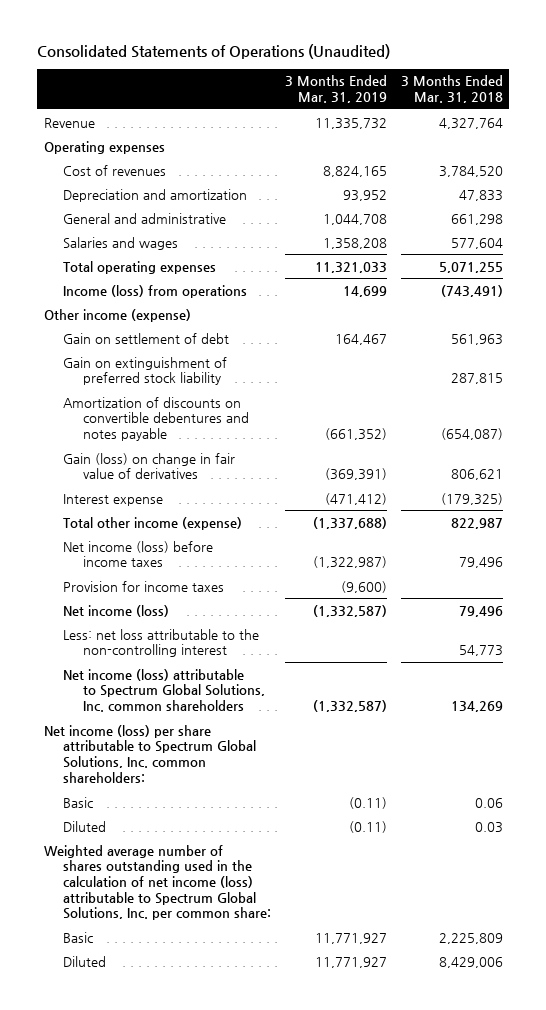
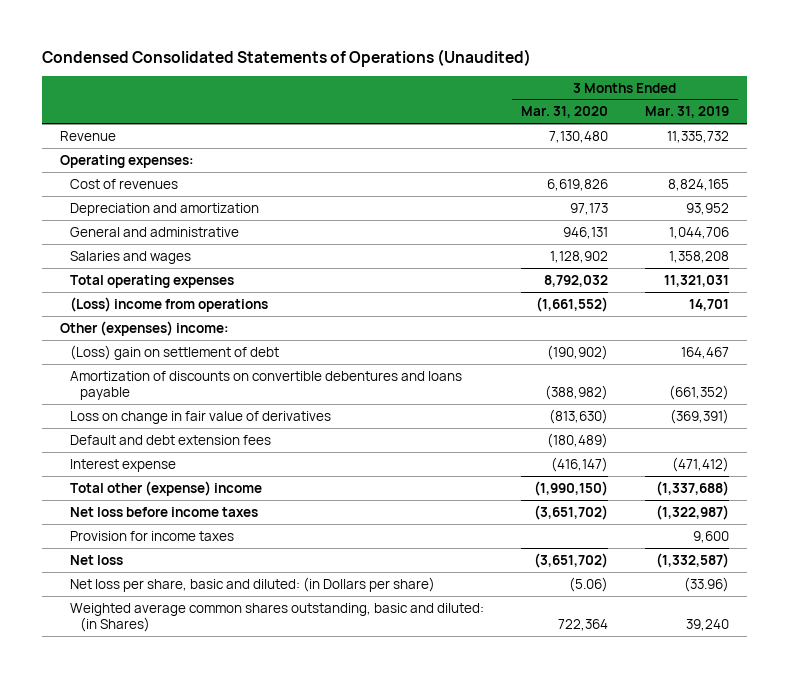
[36,44,390,60] Consolidated Statements of Operations (Unaudited) -> [41,48,531,67] Condensed Consolidated Statements of Operations (Unaudited)
[400,75,503,103] 3 Months Ended Mar. 31, 2018 -> none
none -> [520,106,608,119] Mar. 31, 2020
[43,140,165,154] Operating expenses -> [60,154,195,168] Operating expenses:
[322,213,387,225] 1,044,708 -> [668,226,729,239] 1,044,706
[63,356,228,386] Gain on extinguishment of preferred stock liability -> none
[314,261,387,273] 11,321,033 -> [663,274,729,287] 11,321,031
[63,284,248,298] Income (loss) from operations -> [70,296,269,312] (Loss) income from operations
[342,285,387,297] 14,699 -> [688,298,729,311] 14,701
[43,308,191,322] Other income (expense) -> [60,320,230,336] Other (expenses) income:
[63,332,230,344] Gain on settlement of debt -> [70,344,280,360] (Loss) gain on settlement of debt
[63,396,249,442] Amortization of discounts on convertible debentures and notes payable -> [70,370,463,400] Amortization of discounts on convertible debentures and loans payable
[63,452,236,480] Gain (loss) on change in fair value of derivatives -> [70,410,332,424] Loss on change in fair value of derivatives
none -> [70,434,272,445] Default and debt extension fees
[63,604,170,617] Net income (loss) -> none
[63,628,260,658] Less: net loss attributable to the non-controlling interest -> none
[43,724,257,783] Net income (loss) per share attributable to Spectrum Global Solutions, Inc. common shareholders: -> none
[63,796,94,808] Basic -> none
[63,820,107,832] Diluted -> none
[43,844,272,921] Weighted average number of shares outstanding used in the calculation of net income (loss) attributable to Spectrum Global Solutions, Inc. per common share: -> none
[63,931,94,943] Basic -> none
[63,955,107,967] Diluted -> none
[63,516,243,530] Total other income (expense) -> [70,480,263,496] Total other (expense) income
[63,540,214,568] Net income (loss) before income taxes -> [70,506,259,517] Net loss before income taxes
[340,580,387,593] (9,600) -> [692,530,729,543] 9,600
[63,668,265,713] Net income (loss) attributable to Spectrum Global Solutions, Inc. common shareholders -> [70,554,124,565] Net loss
none -> [70,576,436,592] Net loss per share, basic and diluted: (in Dollars per share)
none -> [70,602,485,632] Weighted average common shares outstanding, basic and diluted: (in Shares)

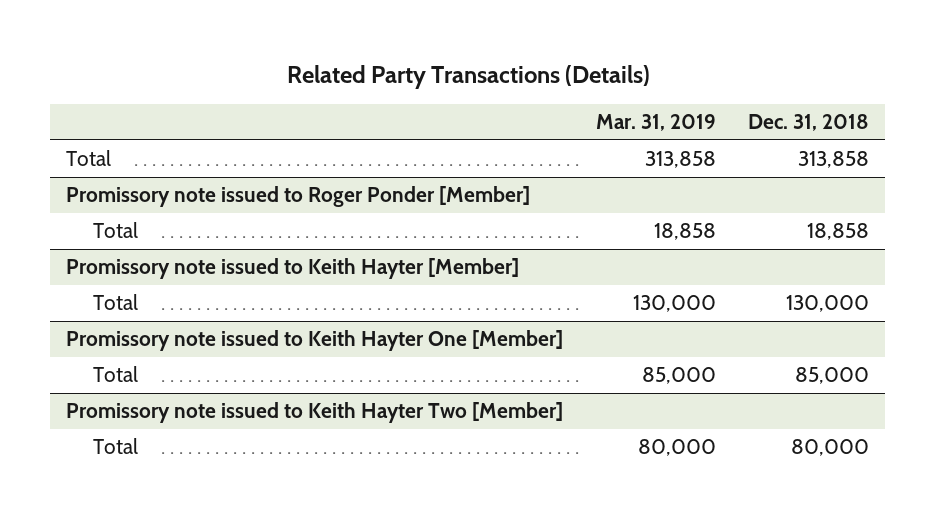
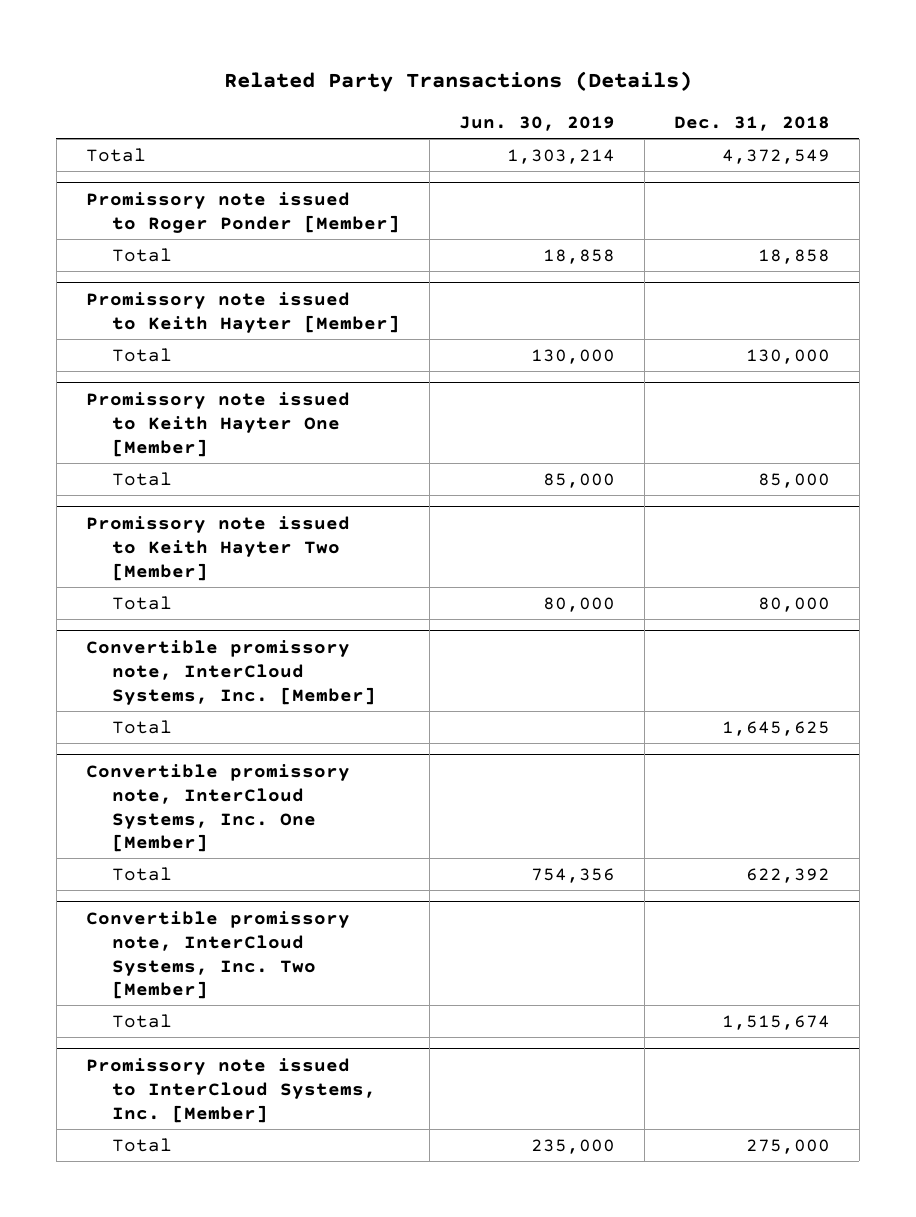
[595,113,716,131] Mar. 31, 2019 -> none
none -> [458,116,615,132] Jun. 30, 2019
[797,151,869,169] 313,858 -> [721,148,830,164] 4,372,549
none -> [85,639,376,705] Convertible promissory note, InterCloud Systems, Inc. [Member]
none -> [111,719,172,734] Total
none -> [85,763,350,853] Convertible promissory note, InterCloud Systems, Inc. One [Member]
none -> [111,866,172,881] Total
none -> [85,910,350,1000] Convertible promissory note, InterCloud Systems, Inc. Two [Member]
none -> [111,1013,172,1028] Total
none -> [85,1057,376,1123] Promissory note issued to InterCloud Systems, Inc. [Member]
none -> [111,1137,172,1152] Total

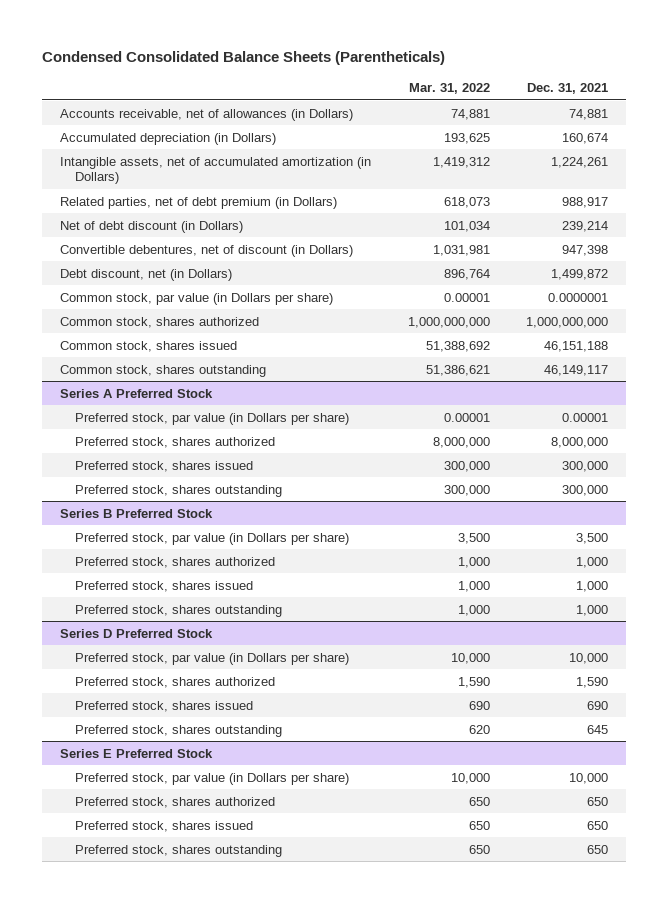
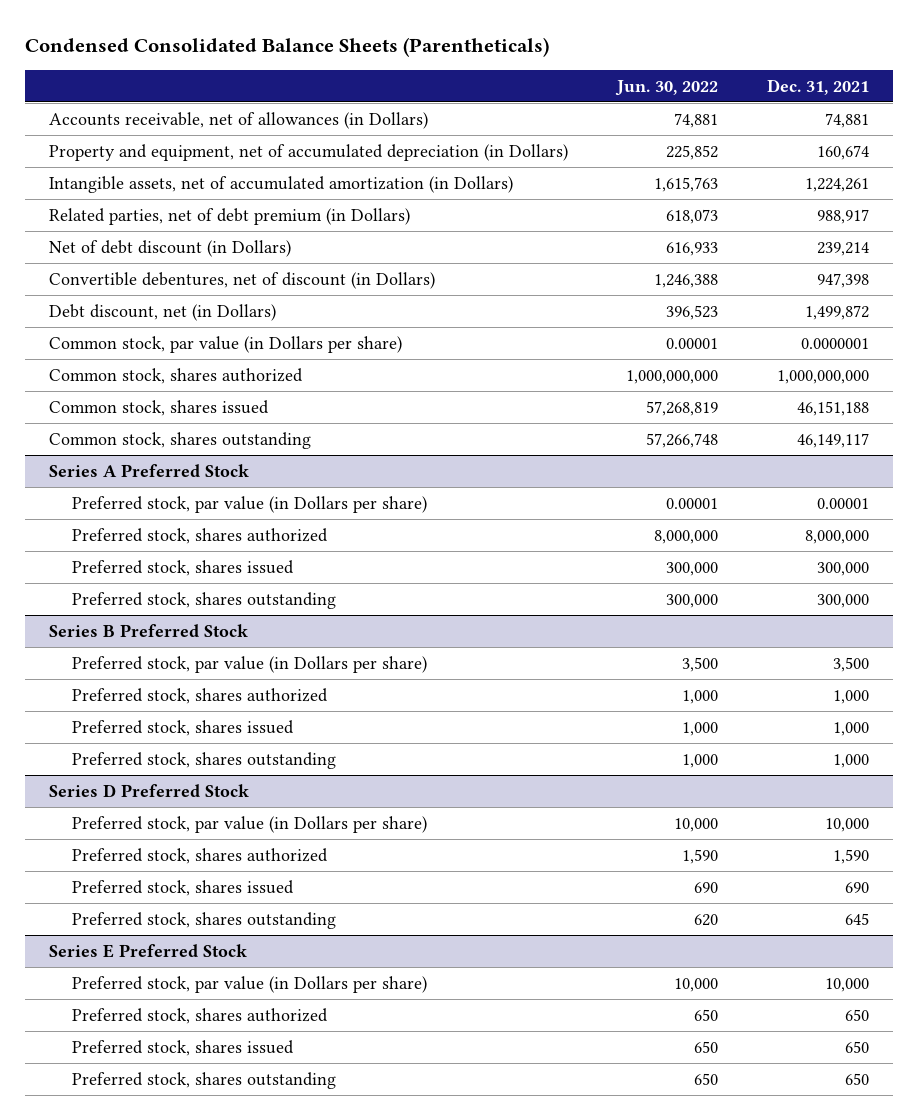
[408,82,490,94] Mar. 31, 2022 -> none
none -> [614,79,718,96] Jun. 30, 2022
[60,132,277,145] Accumulated depreciation (in Dollars) -> [49,143,569,161] Property and equipment, net of accumulated depreciation (in Dollars)

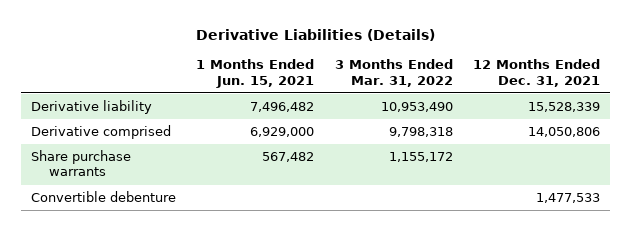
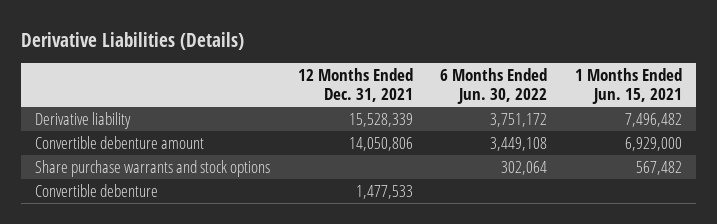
[334,59,453,87] 3 Months Ended Mar. 31, 2022 -> none
none -> [440,67,548,105] 6 Months Ended Jun. 30, 2022
[31,125,172,140] Derivative comprised -> [34,135,204,149] Convertible debenture amount
[31,150,132,177] Share purchase warrants -> [34,159,270,177] Share purchase warrants and stock options

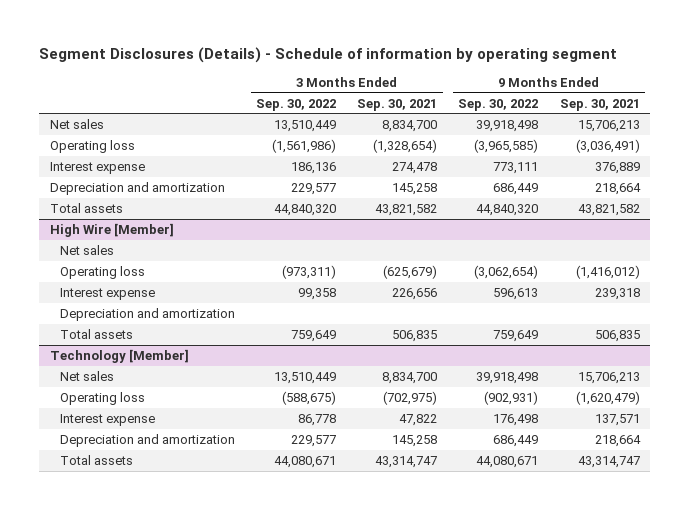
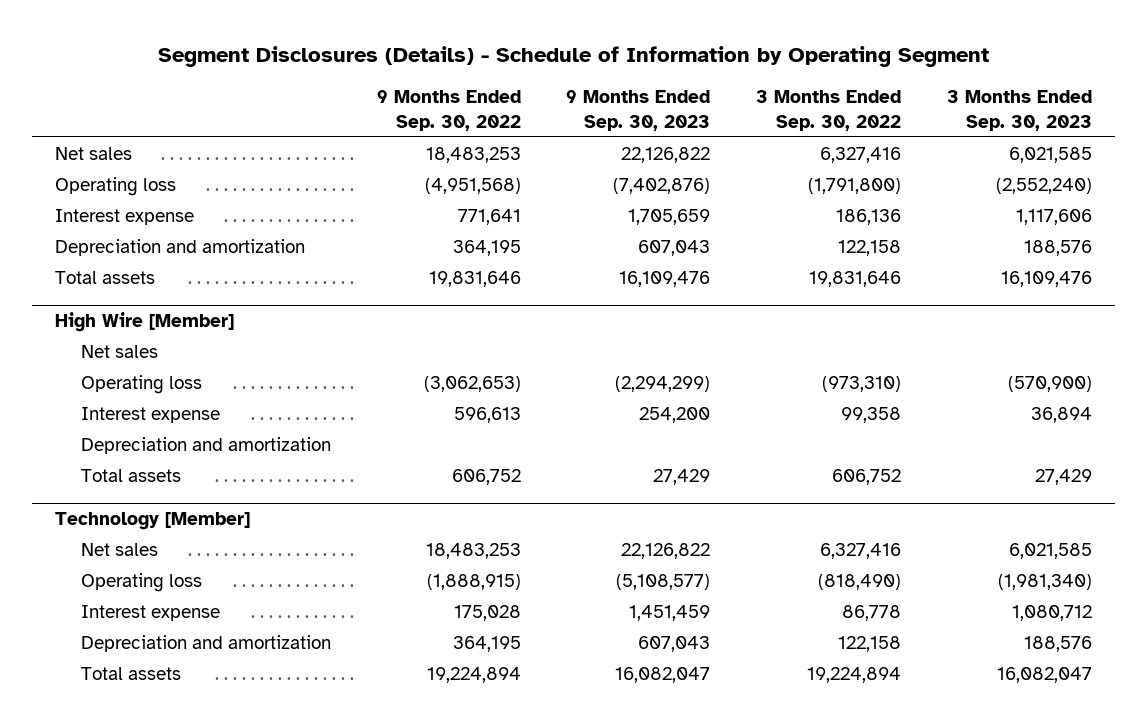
[39,47,618,64] Segment Disclosures (Details) - Schedule of information by operating segment -> [157,46,989,68] Segment Disclosures (Details) - Schedule of Information by Operating Segment
[357,98,438,111] Sep. 30, 2021 -> none
[559,98,640,111] Sep. 30, 2021 -> none
none -> [566,90,711,131] 9 Months Ended Sep. 30, 2023
none -> [946,90,1092,131] 3 Months Ended Sep. 30, 2023
[274,119,337,132] 13,510,449 -> [820,146,902,163] 6,327,416
[476,119,539,132] 39,918,498 -> [425,146,521,163] 18,483,253
[272,138,337,153] (1,561,986) -> [808,177,902,194] (1,791,800)
[474,138,539,153] (3,965,585) -> [424,177,521,194] (4,951,568)
[493,161,539,174] 773,111 -> [457,208,521,225] 771,641
[291,182,337,195] 229,577 -> [838,239,902,256] 122,158
[493,182,539,195] 686,449 -> [452,239,521,256] 364,195
[274,203,337,216] 44,840,320 -> [809,270,902,287] 19,831,646
[476,203,539,216] 44,840,320 -> [428,270,521,287] 19,831,646
[282,264,337,279] (973,311) -> [822,375,902,392] (973,310)
[474,264,539,279] (3,062,654) -> [423,375,521,392] (3,062,653)
[291,329,337,342] 759,649 -> [832,468,902,485] 606,752
[493,329,539,342] 759,649 -> [451,468,521,485] 606,752
[274,371,337,384] 13,510,449 -> [820,542,902,559] 6,327,416
[476,371,539,384] 39,918,498 -> [425,542,521,559] 18,483,253
[282,390,337,405] (588,675) -> [818,573,902,590] (818,490)
[484,390,539,405] (902,931) -> [426,573,521,590] (1,888,915)
[493,413,539,426] 176,498 -> [453,604,521,621] 175,028
[291,434,337,447] 229,577 -> [838,635,902,652] 122,158
[493,434,539,447] 686,449 -> [452,635,521,652] 364,195
[274,455,337,468] 44,080,671 -> [807,666,902,683] 19,224,894
[476,455,539,468] 44,080,671 -> [426,666,521,683] 19,224,894

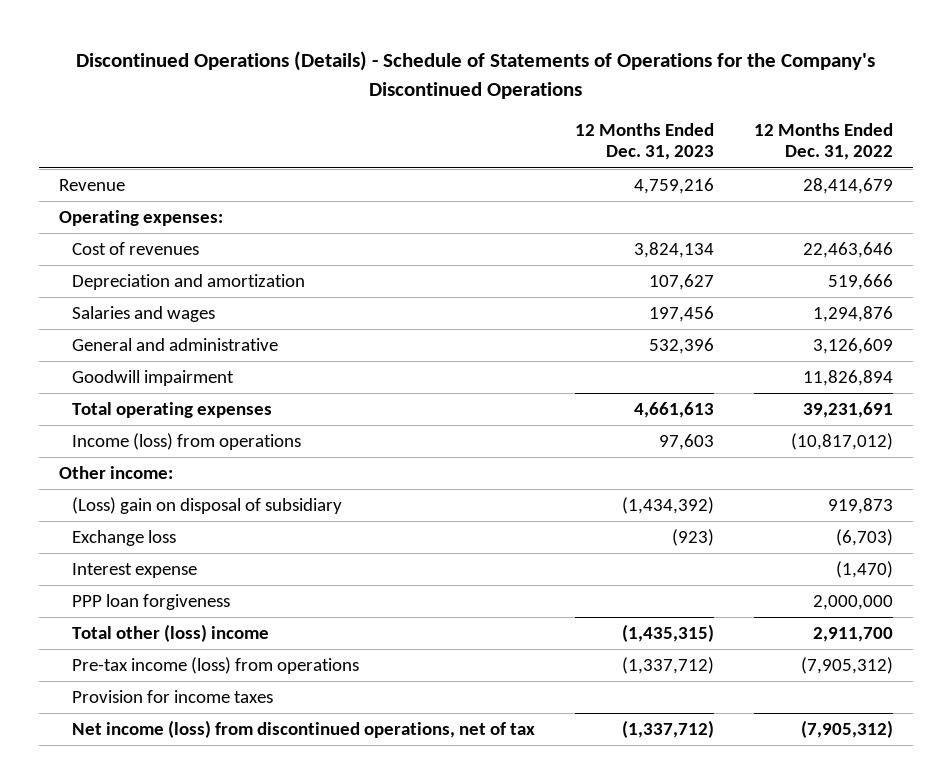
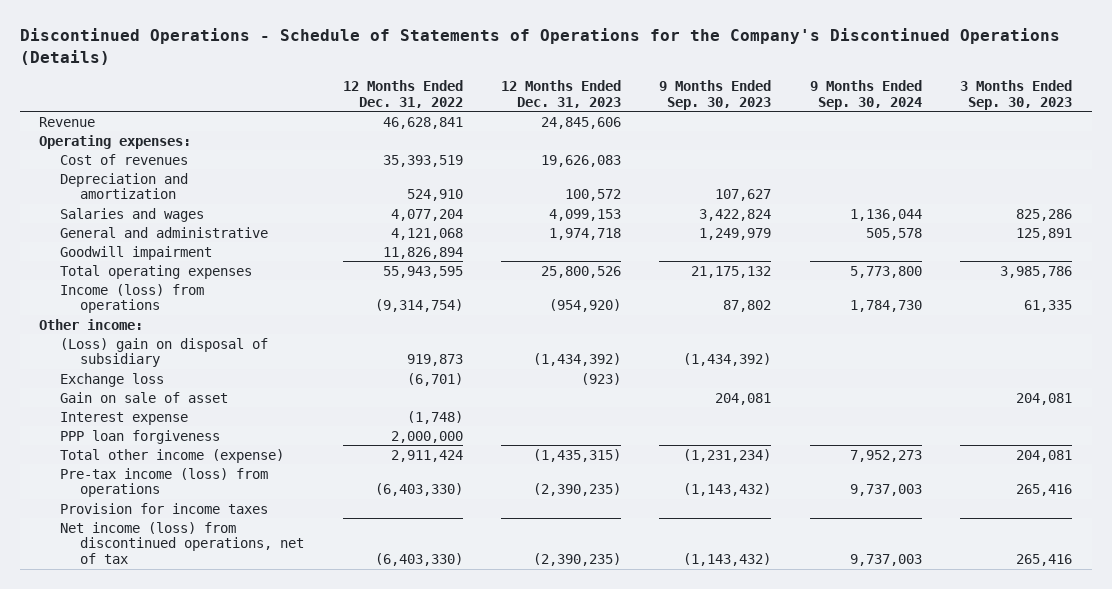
[76,51,876,99] Discontinued Operations (Details) - Schedule of Statements of Operations for the Company's Discontinued Operations -> [20,28,1061,65] Discontinued Operations - Schedule of Statements of Operations for the Company's Discontinued Operations (Details)
none -> [659,79,772,110] 9 Months Ended Sep. 30, 2023
none -> [809,79,922,110] 9 Months Ended Sep. 30, 2024
none -> [960,79,1073,110] 3 Months Ended Sep. 30, 2023
[634,178,715,195] 4,759,216 -> [540,116,621,129] 24,845,606
[803,178,894,195] 28,414,679 -> [382,116,463,129] 46,628,841
[634,242,715,259] 3,824,134 -> [540,154,621,167] 19,626,083
[803,242,894,259] 22,463,646 -> [382,154,463,167] 35,393,519
[649,274,715,291] 107,627 -> [564,189,621,202] 100,572
[828,274,894,291] 519,666 -> [406,189,463,202] 524,910
[649,306,715,323] 197,456 -> [548,208,621,221] 4,099,153
[813,306,894,323] 1,294,876 -> [390,208,463,221] 4,077,204
[649,338,715,355] 532,396 -> [548,227,621,240] 1,974,718
[813,338,894,355] 3,126,609 -> [390,227,463,240] 4,121,068
[634,402,715,419] 4,661,613 -> [540,265,621,278] 25,800,526
[803,402,894,419] 39,231,691 -> [382,265,463,278] 55,943,595
[659,434,715,451] 97,603 -> [548,299,621,313] (954,920)
[791,433,894,451] (10,817,012) -> [374,299,463,313] (9,314,754)
[836,529,894,547] (6,703) -> [406,372,463,386] (6,701)
none -> [59,391,228,403] Gain on sale of asset
[836,561,894,579] (1,470) -> [406,410,463,424] (1,748)
[72,624,270,643] Total other (loss) income -> [59,448,284,463] Total other income (expense)
[813,627,894,643] 2,911,700 -> [390,449,463,462] 2,911,424
[622,657,715,675] (1,337,712) -> [532,483,621,497] (2,390,235)
[801,657,894,675] (7,905,312) -> [374,483,463,497] (6,403,330)
[622,720,715,739] (1,337,712) -> [532,552,621,566] (2,390,235)
[801,720,894,739] (7,905,312) -> [374,552,463,566] (6,403,330)

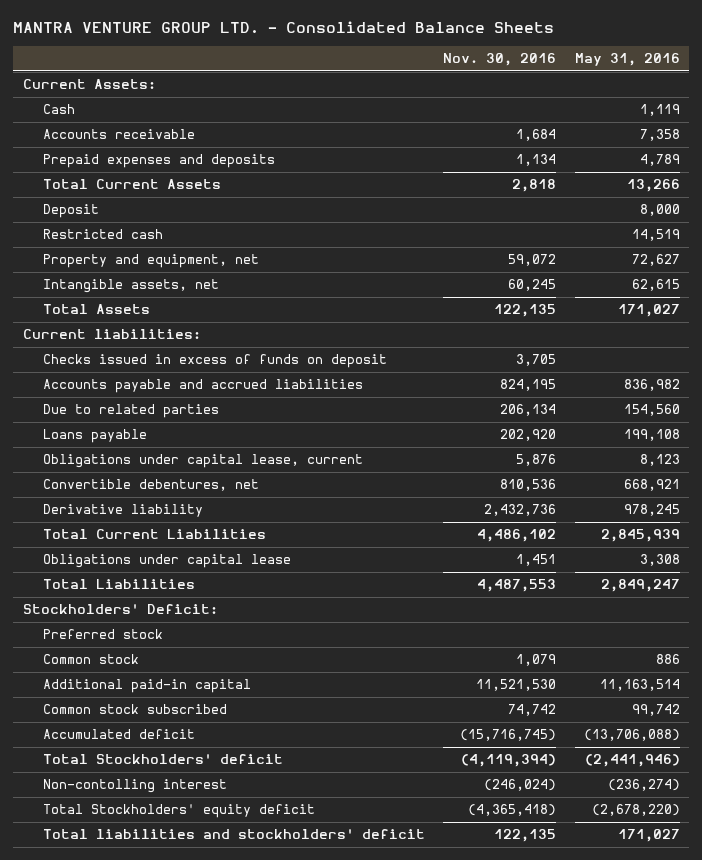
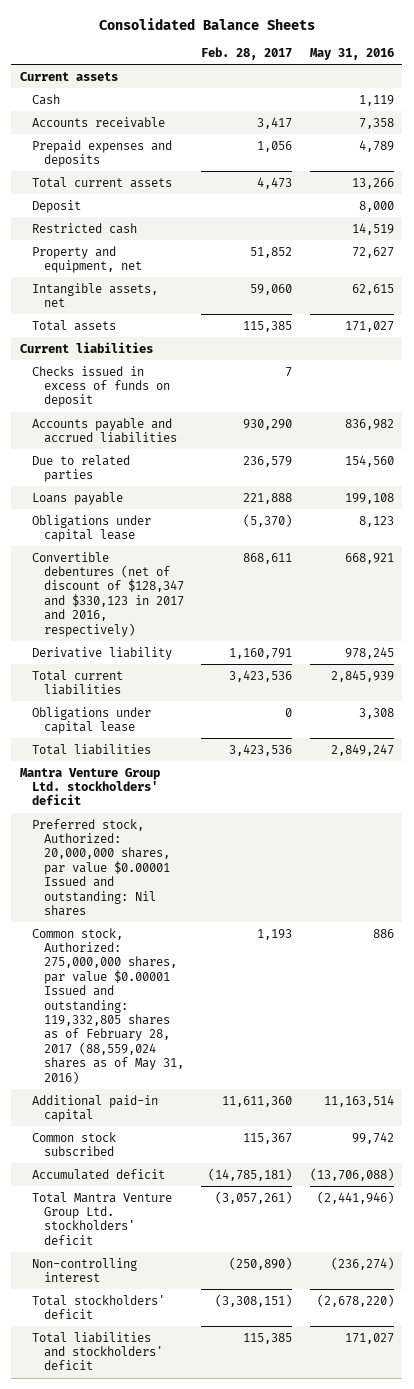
[13,21,555,35] MANTRA VENTURE GROUP LTD. - Consolidated Balance Sheets -> [98,17,315,30] Consolidated Balance Sheets
[443,53,557,67] Nov. 30, 2016 -> none
none -> [201,47,293,61] Feb. 28, 2017
[22,79,156,90] Current Assets: -> [20,71,119,81] Current assets
[42,179,221,190] Total Current Assets -> [31,176,172,188] Total current assets
[42,304,150,315] Total Assets -> [31,319,116,331] Total assets
[22,329,201,340] Current liabilities: -> [20,341,154,353] Current liabilities
[42,454,363,469] Obligations under capital lease, current -> [31,514,151,542] Obligations under capital lease
[42,479,259,492] Convertible debentures, net -> [31,551,184,637] Convertible debentures (net of discount of $128,347 and $330,123 in 2017 and 2016, respectively)
[42,529,266,540] Total Current Liabilities -> [31,669,123,695] Total current liabilities
[42,579,195,590] Total Liabilities -> [31,743,151,755] Total liabilities
[22,604,218,615] Stockholders' Deficit: -> [20,767,161,806] Mantra Venture Group Ltd. stockholders' deficit
[42,629,163,640] Preferred stock -> [31,818,170,917] Preferred stock, Authorized: 20,000,000 shares, par value $0.00001 Issued and outstanding: Nil shares
[42,654,139,665] Common stock -> [31,927,184,1084] Common stock, Authorized: 275,000,000 shares, par value $0.00001 Issued and outstanding: 119,332,805 shares as of February 28, 2017 (88,559,024 shares as of May 31, 2016)
[42,754,283,765] Total Stockholders' deficit -> [31,1191,172,1245] Total Mantra Venture Group Ltd. stockholders' deficit
[42,779,227,794] Non-contolling interest -> [31,1257,137,1282] Non-controlling interest
[42,804,315,819] Total Stockholders' equity deficit -> [31,1294,165,1319] Total stockholders' deficit

